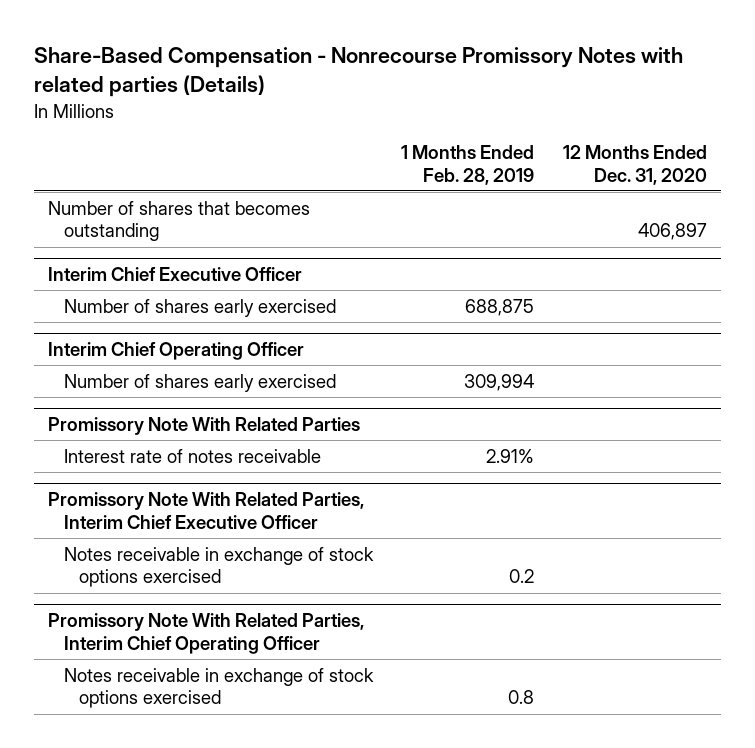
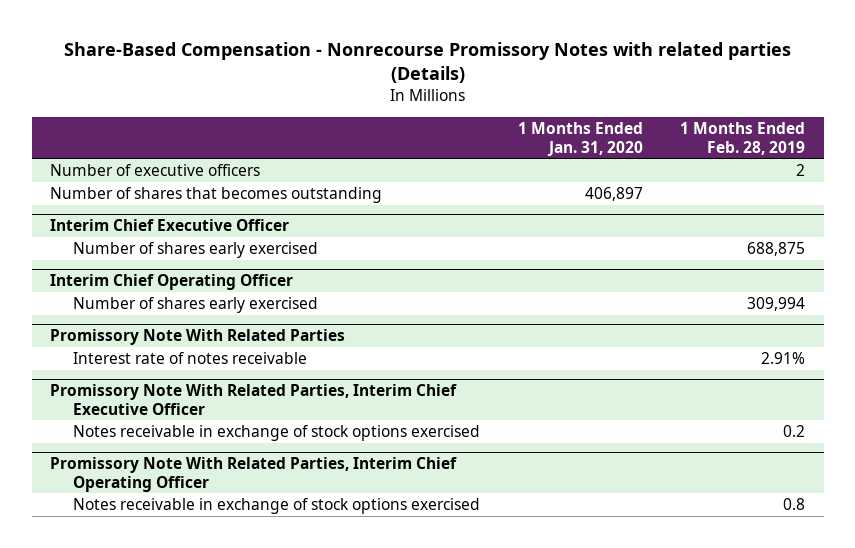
[562,145,707,185] 12 Months Ended Dec. 31, 2020 -> none
none -> [517,122,643,156] 1 Months Ended Jan. 31, 2020
none -> [50,164,261,177] Number of executive officers

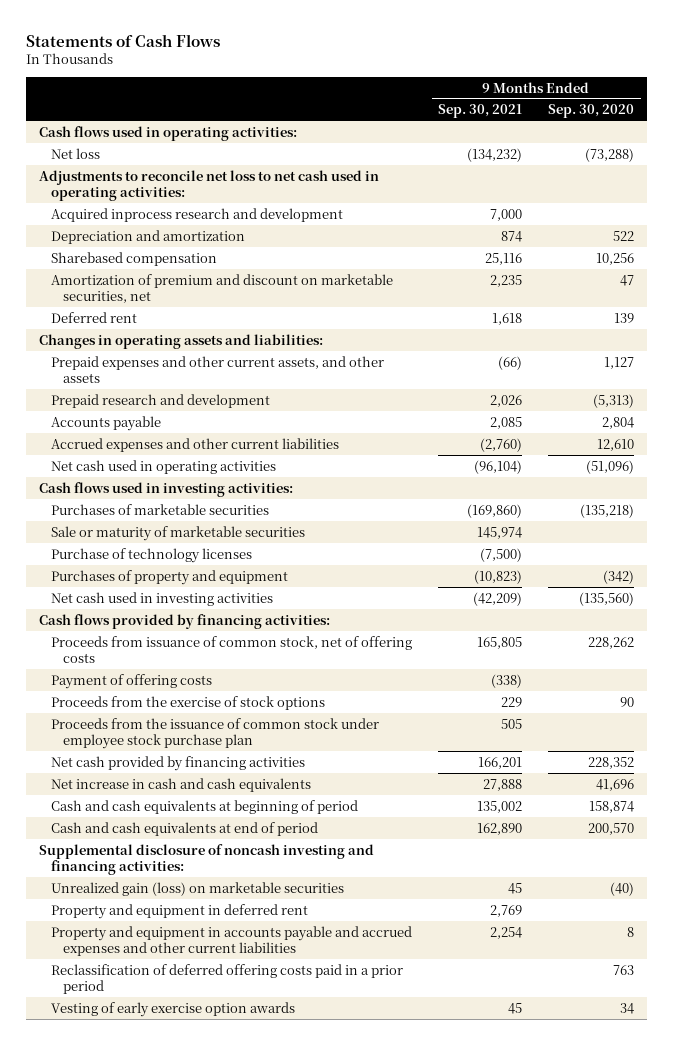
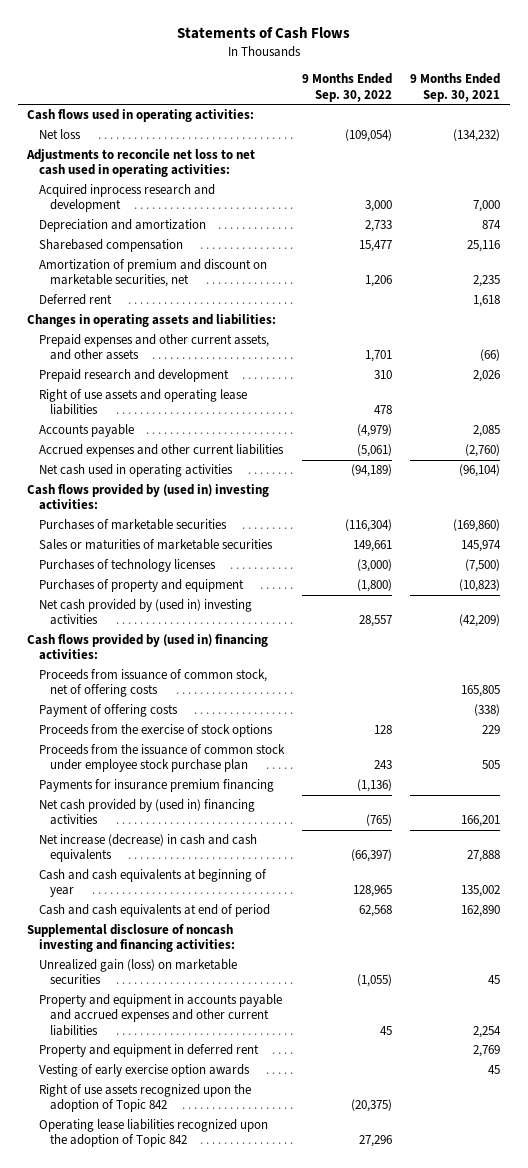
[548,104,635,119] Sep. 30, 2020 -> none
none -> [301,73,392,102] 9 Months Ended Sep. 30, 2022
none -> [38,389,247,416] Right of use assets and operating lease liabilities
[39,481,294,497] Cash flows used in investing activities: -> [27,484,270,511] Cash flows provided by (used in) investing activities:
[51,525,306,541] Sale or maturity of marketable securities -> [38,539,273,551] Sales or maturities of marketable securities
[51,547,253,563] Purchase of technology licenses -> [38,559,216,573] Purchases of technology licenses
[51,591,274,606] Net cash used in investing activities -> [38,599,252,626] Net cash provided by (used in) investing activities
[39,613,331,629] Cash flows provided by financing activities: -> [27,634,269,661] Cash flows provided by (used in) financing activities:
none -> [38,779,274,793] Payments for insurance premium financing
[51,755,306,771] Net cash provided by financing activities -> [38,799,255,826] Net cash provided by (used in) financing activities
[51,777,312,792] Net increase in cash and cash equivalents -> [38,834,257,863] Net increase (decrease) in cash and cash equivalents
[51,799,359,814] Cash and cash equivalents at beginning of period -> [38,869,267,898] Cash and cash equivalents at beginning of year
[51,963,404,995] Reclassification of deferred offering costs paid in a prior period -> none
[51,903,309,919] Property and equipment in deferred rent -> [38,1044,259,1058] Property and equipment in deferred rent
none -> [38,1084,251,1113] Right of use assets recognized upon the adoption of Topic 842
none -> [38,1119,268,1148] Operating lease liabilities recognized upon the adoption of Topic 842

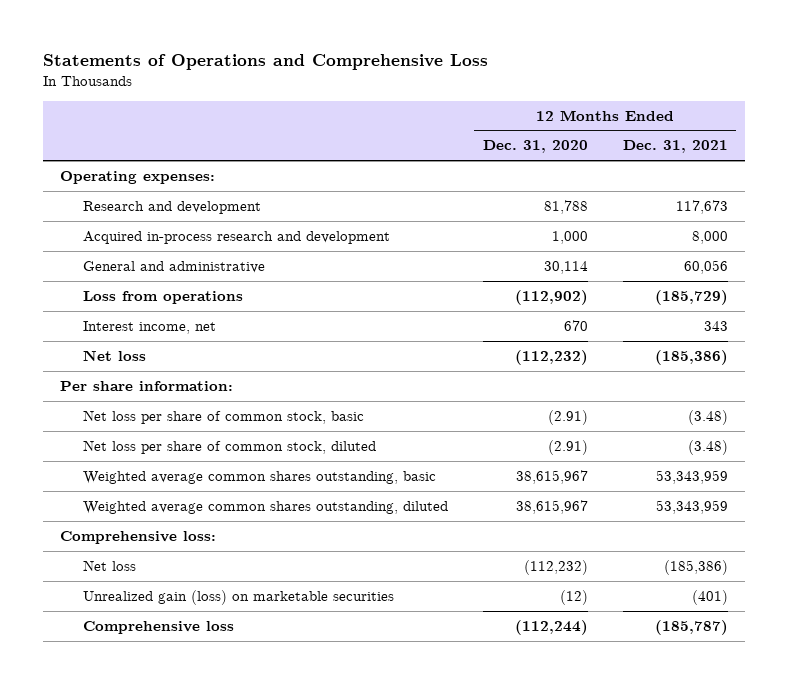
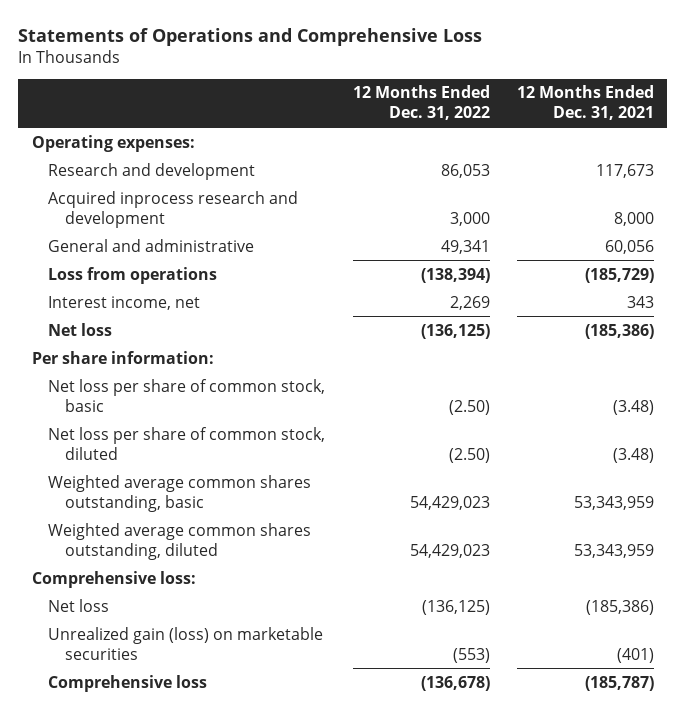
[482,140,588,154] Dec. 31, 2020 -> none
none -> [352,85,490,121] 12 Months Ended Dec. 31, 2022
[83,231,391,245] Acquired in-process research and development -> [48,190,299,228] Acquired inprocess research and development

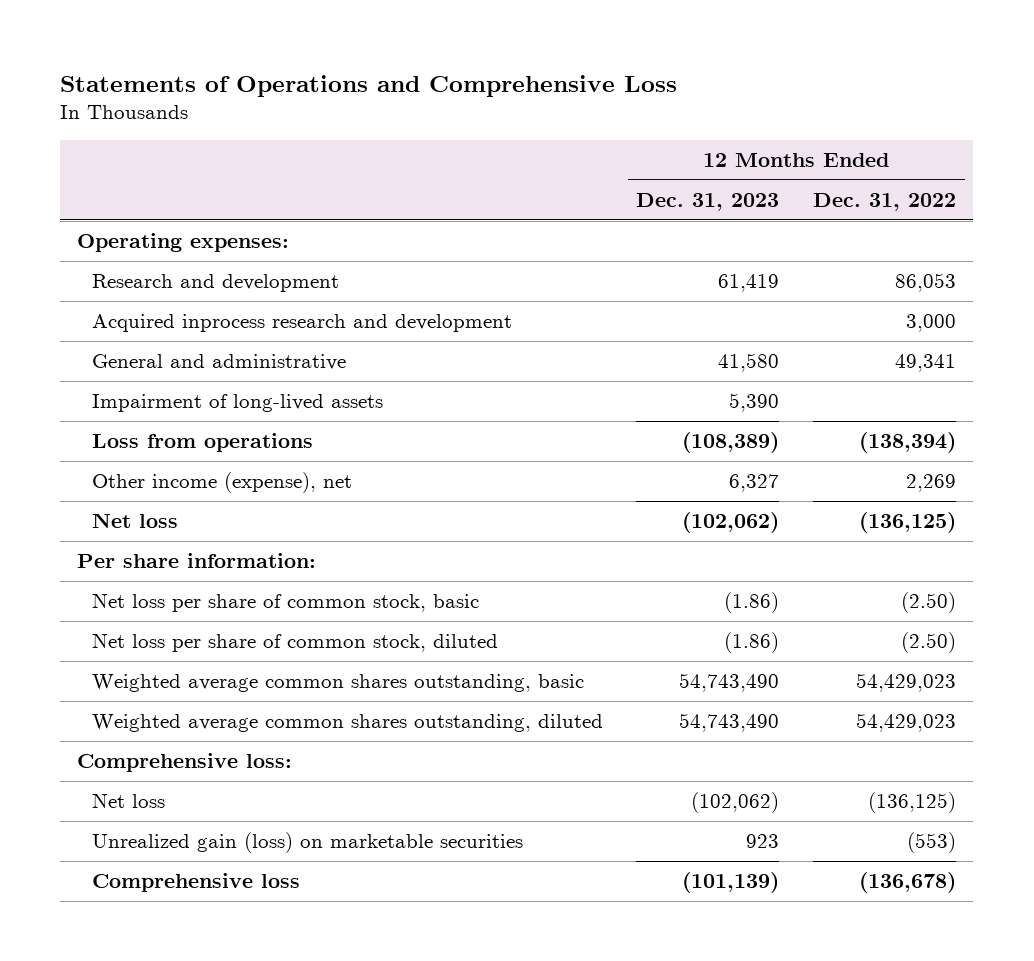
[516,85,654,121] 12 Months Ended Dec. 31, 2021 -> none
none -> [636,192,780,211] Dec. 31, 2023
none -> [91,394,383,413] Impairment of long-lived assets
[48,295,201,310] Interest income, net -> [91,472,352,494] Other income (expense), net

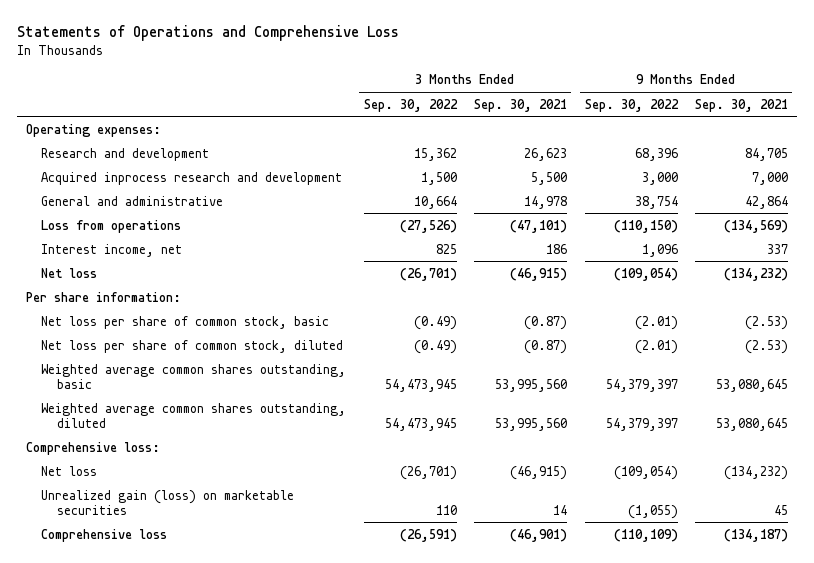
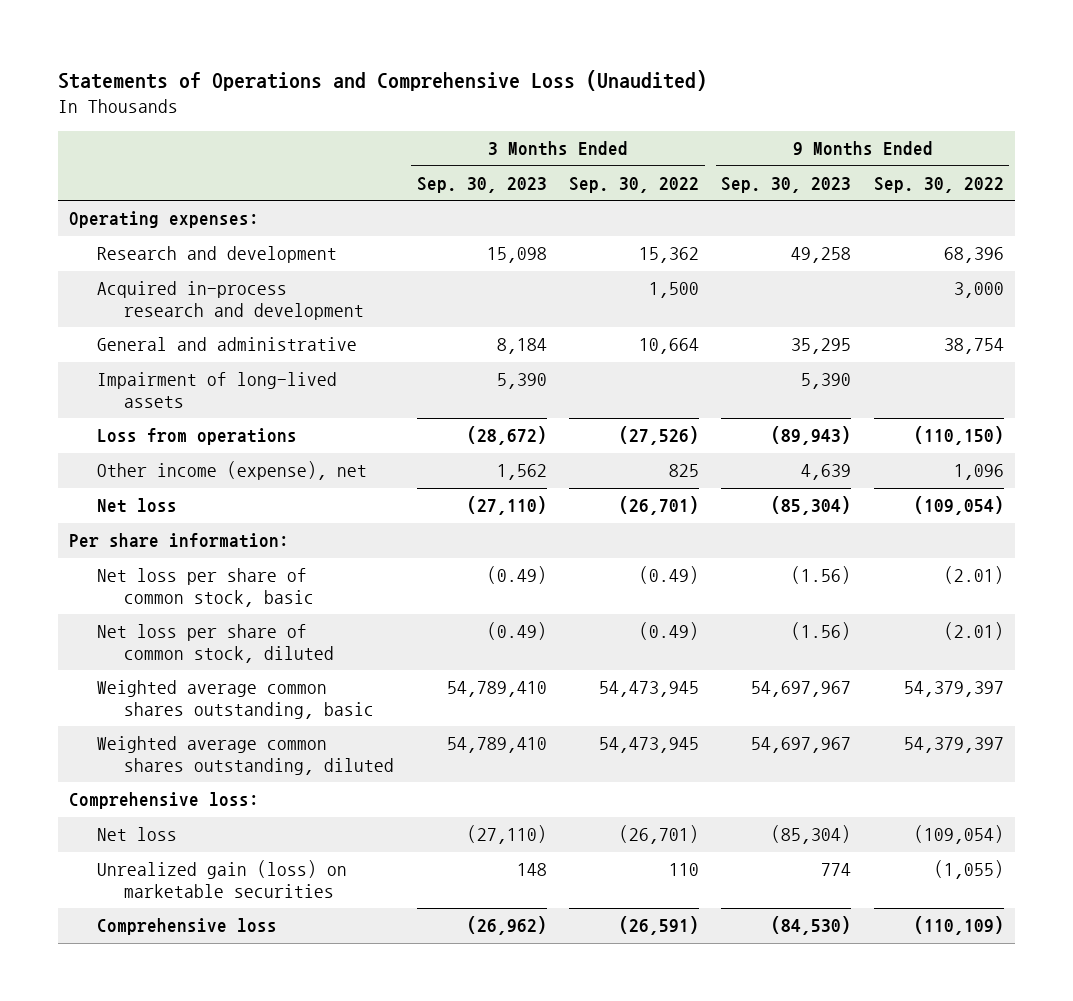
[17,25,400,42] Statements of Operations and Comprehensive Loss -> [57,69,707,91] Statements of Operations and Comprehensive Loss (Unaudited)
[474,98,568,112] Sep. 30, 2021 -> none
[694,98,788,112] Sep. 30, 2021 -> none
none -> [416,176,547,193] Sep. 30, 2023
none -> [721,176,852,193] Sep. 30, 2023
[41,171,343,185] Acquired inprocess research and development -> [96,281,365,320] Acquired in-process research and development
none -> [96,372,337,408] Impairment of long-lived assets
[41,243,183,257] Interest income, net -> [96,461,367,481] Other income (expense), net

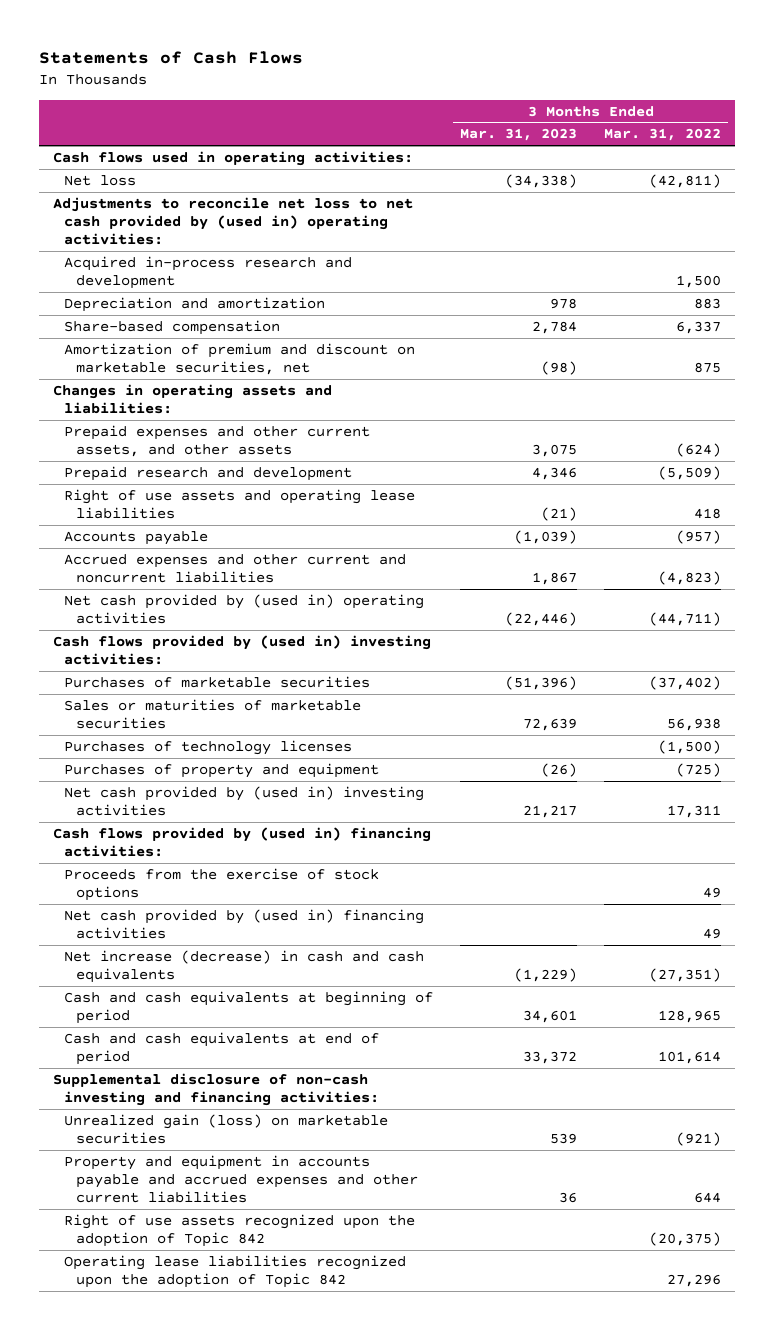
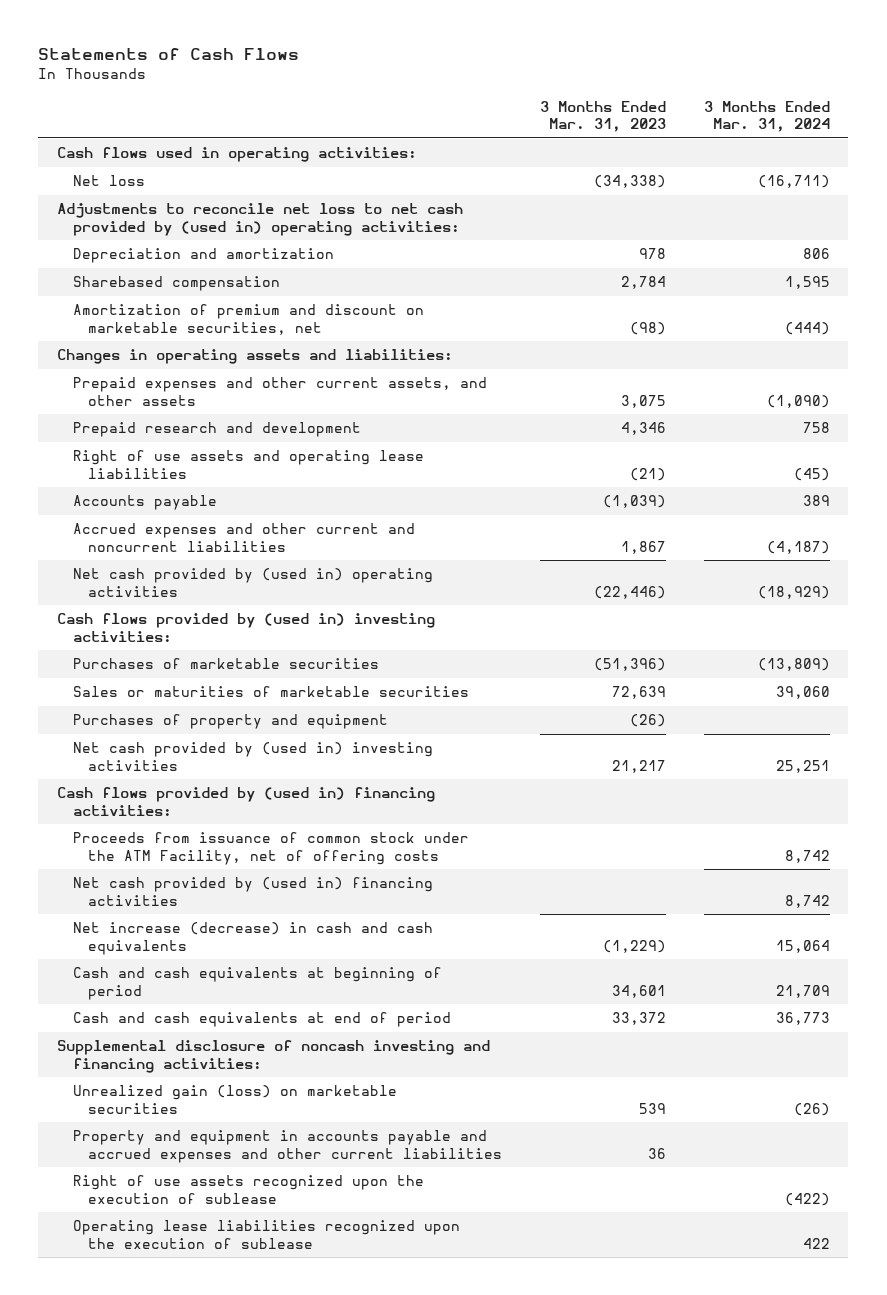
[604,128,722,142] Mar. 31, 2022 -> none
none -> [703,100,830,133] 3 Months Ended Mar. 31, 2024
[64,255,353,290] Acquired in-process research and development -> none
[64,319,281,335] Share-based compensation -> [72,276,280,292] Sharebased compensation
[64,739,353,755] Purchases of technology licenses -> none
[64,867,380,902] Proceeds from the exercise of stock options -> none
none -> [72,832,469,865] Proceeds from issuance of common stock under the ATM Facility, net of offering costs
[52,1072,380,1107] Supplemental disclosure of non-cash investing and financing activities: -> [57,1040,491,1073] Supplemental disclosure of noncash investing and financing activities:
[64,1213,416,1248] Right of use assets recognized upon the adoption of Topic 842 -> [72,1175,424,1204] Right of use assets recognized upon the execution of sublease
[64,1254,407,1289] Operating lease liabilities recognized upon the adoption of Topic 842 -> [72,1220,460,1249] Operating lease liabilities recognized upon the execution of sublease

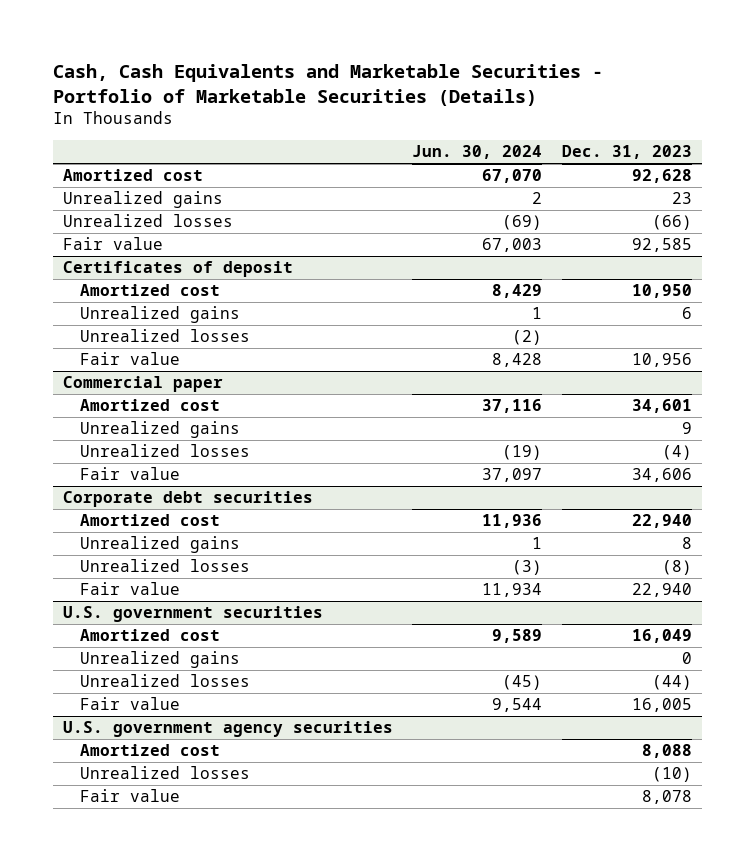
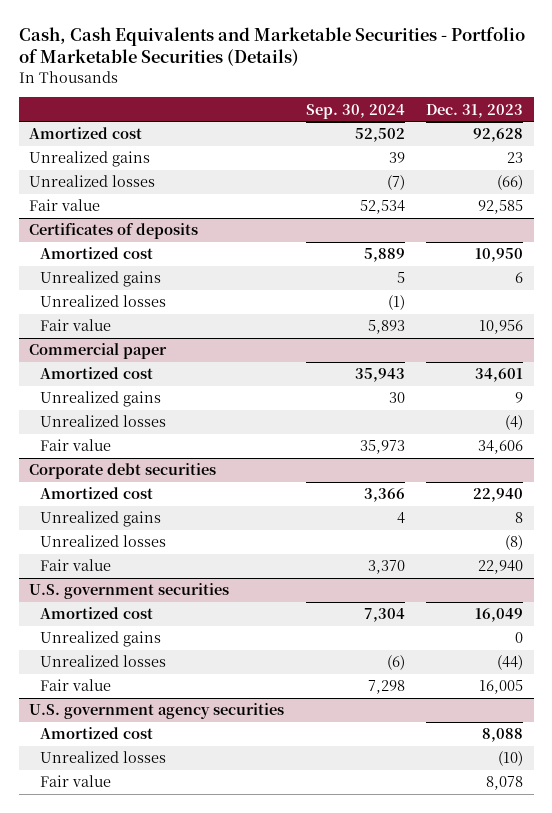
[412,145,543,160] Jun. 30, 2024 -> none
none -> [305,103,405,119] Sep. 30, 2024
[62,261,293,278] Certificates of deposit -> [29,223,199,240] Certificates of deposits

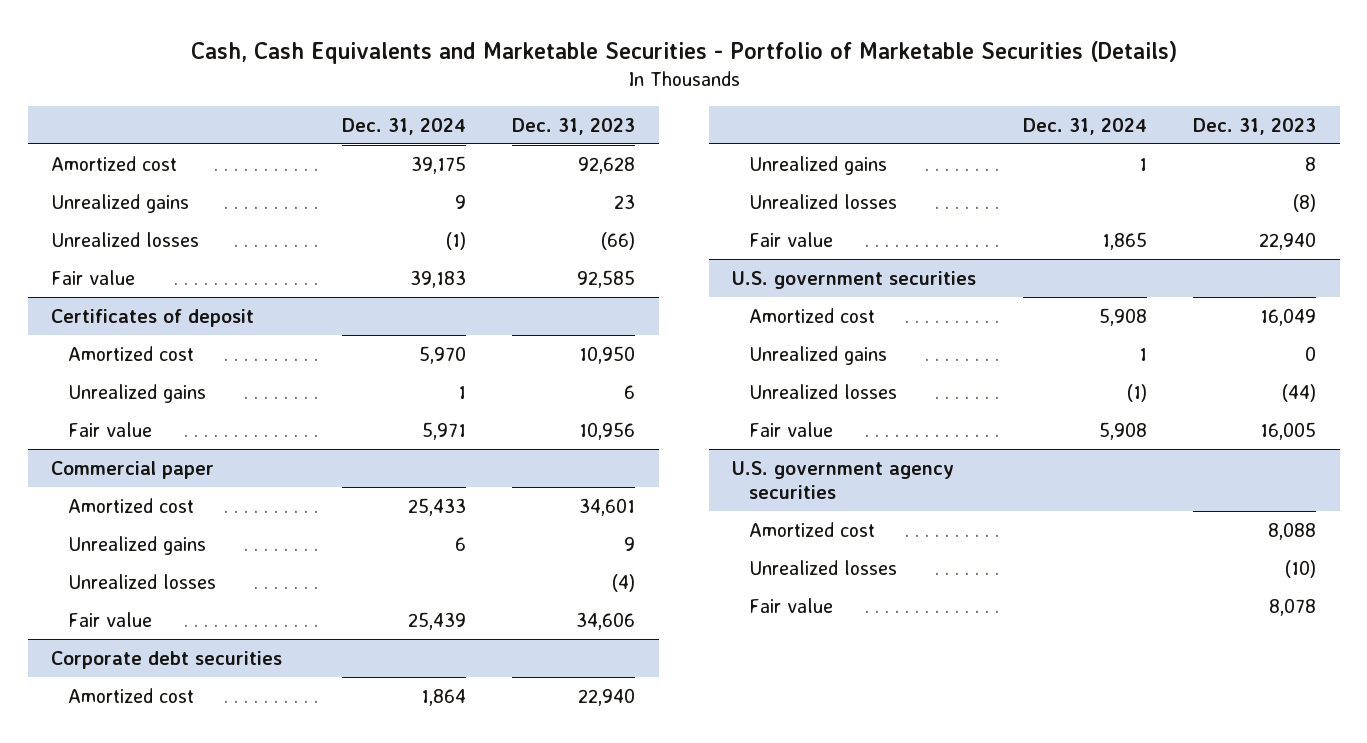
[305,103,405,119] Sep. 30, 2024 -> none
none -> [341,117,466,135] Dec. 31, 2024
[29,223,199,240] Certificates of deposits -> [50,308,254,327] Certificates of deposit
[40,295,167,308] Unrealized losses -> none

